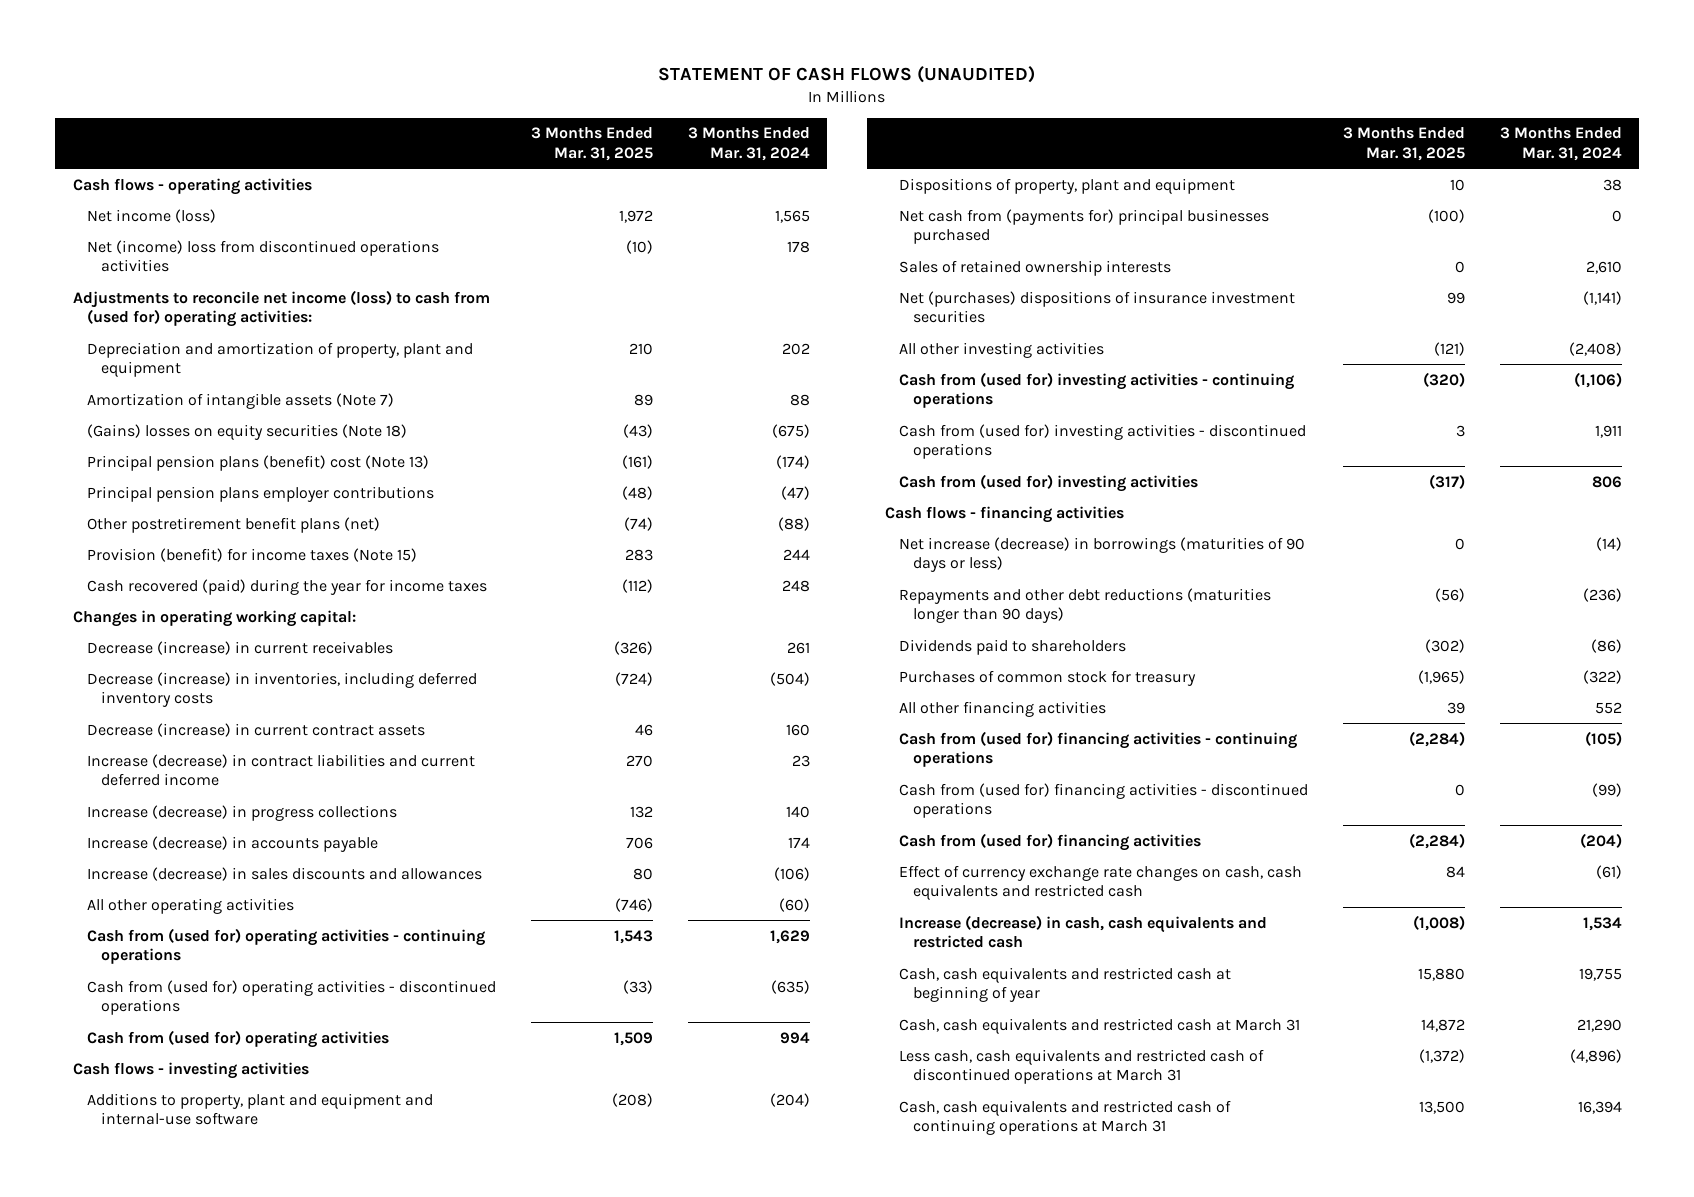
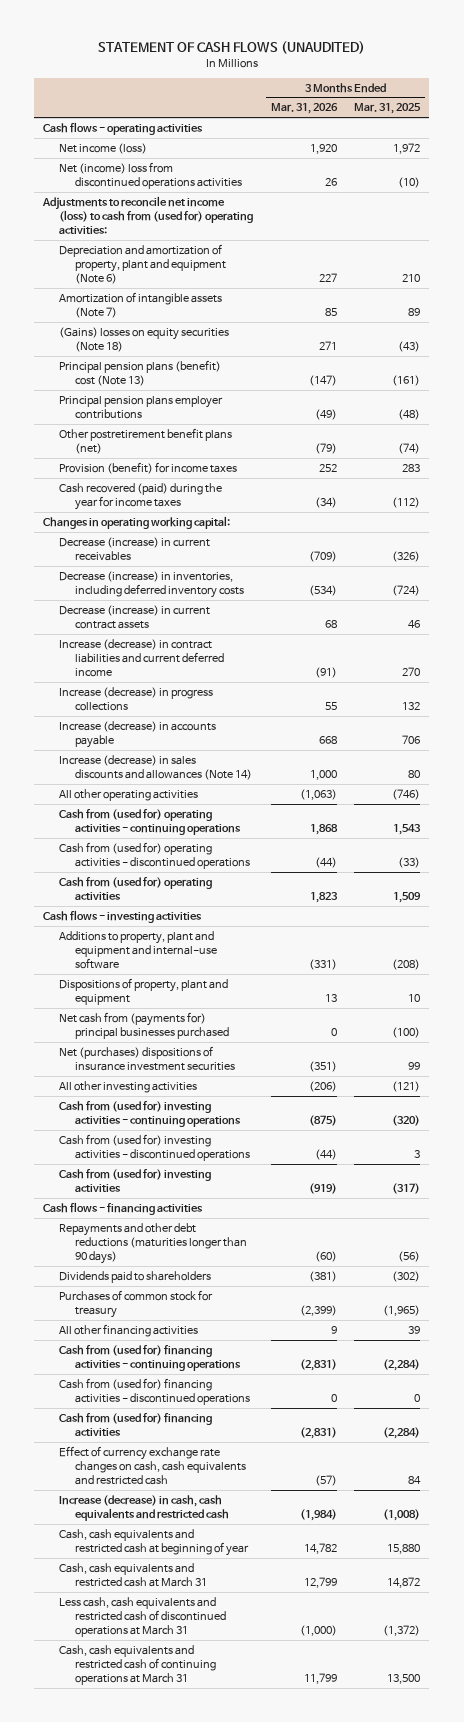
[687,127,810,161] 3 Months Ended Mar. 31, 2024 -> none
none -> [270,103,338,115] Mar. 31, 2026
[86,341,473,378] Depreciation and amortization of property, plant and equipment -> [59,243,227,285] Depreciation and amortization of property, plant and equipment (Note 6)
[86,547,417,562] Provision (benefit) for income taxes (Note 15) -> [59,461,238,474] Provision (benefit) for income taxes
[86,866,482,881] Increase (decrease) in sales discounts and allowances -> [59,754,253,781] Increase (decrease) in sales discounts and allowances (Note 14)
[898,259,1171,276] Sales of retained ownership interests -> none
[898,536,1305,573] Net increase (decrease) in borrowings (maturities of 90 days or less) -> none

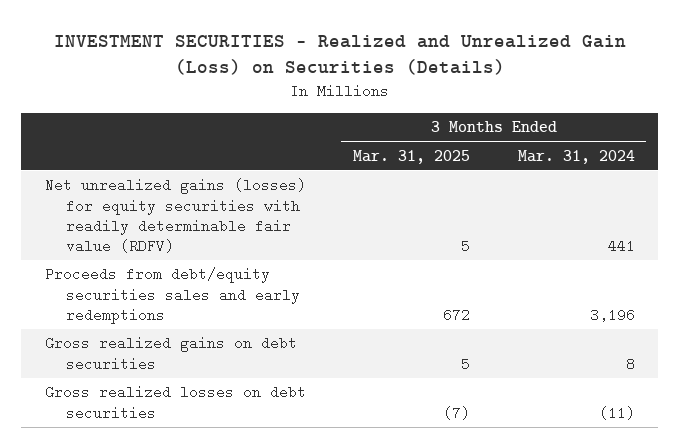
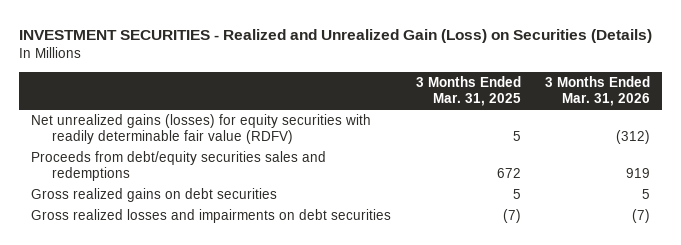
[517,149,635,164] Mar. 31, 2024 -> none
none -> [545,75,651,107] 3 Months Ended Mar. 31, 2026
[45,267,300,324] Proceeds from debt/equity securities sales and early redemptions -> [31,151,327,182] Proceeds from debt/equity securities sales and redemptions
[45,385,307,420] Gross realized losses on debt securities -> [31,209,392,224] Gross realized losses and impairments on debt securities

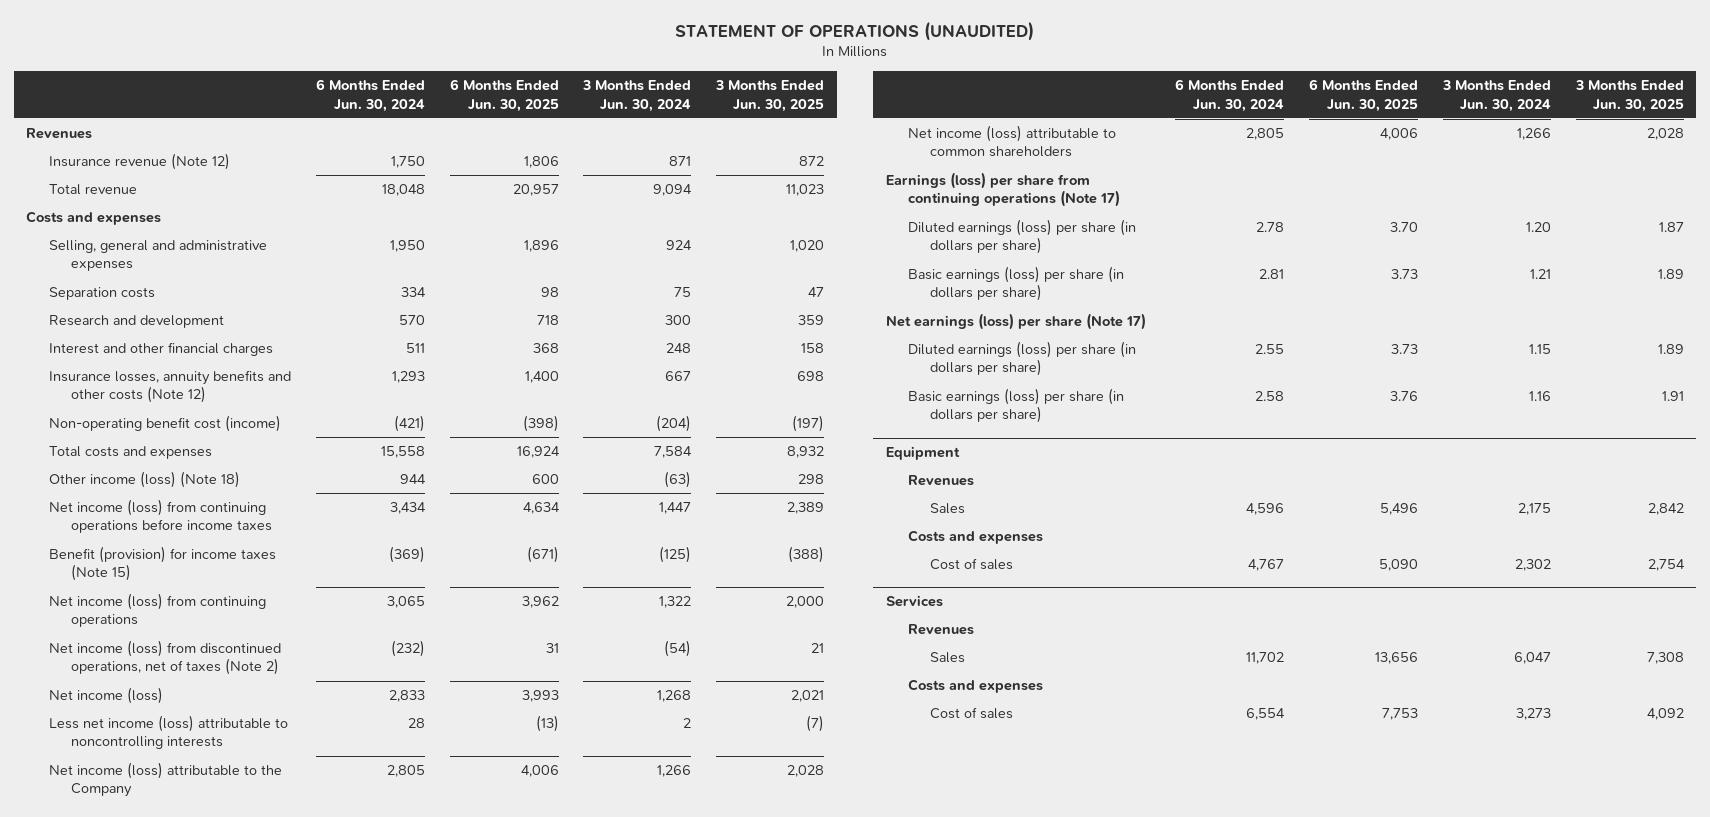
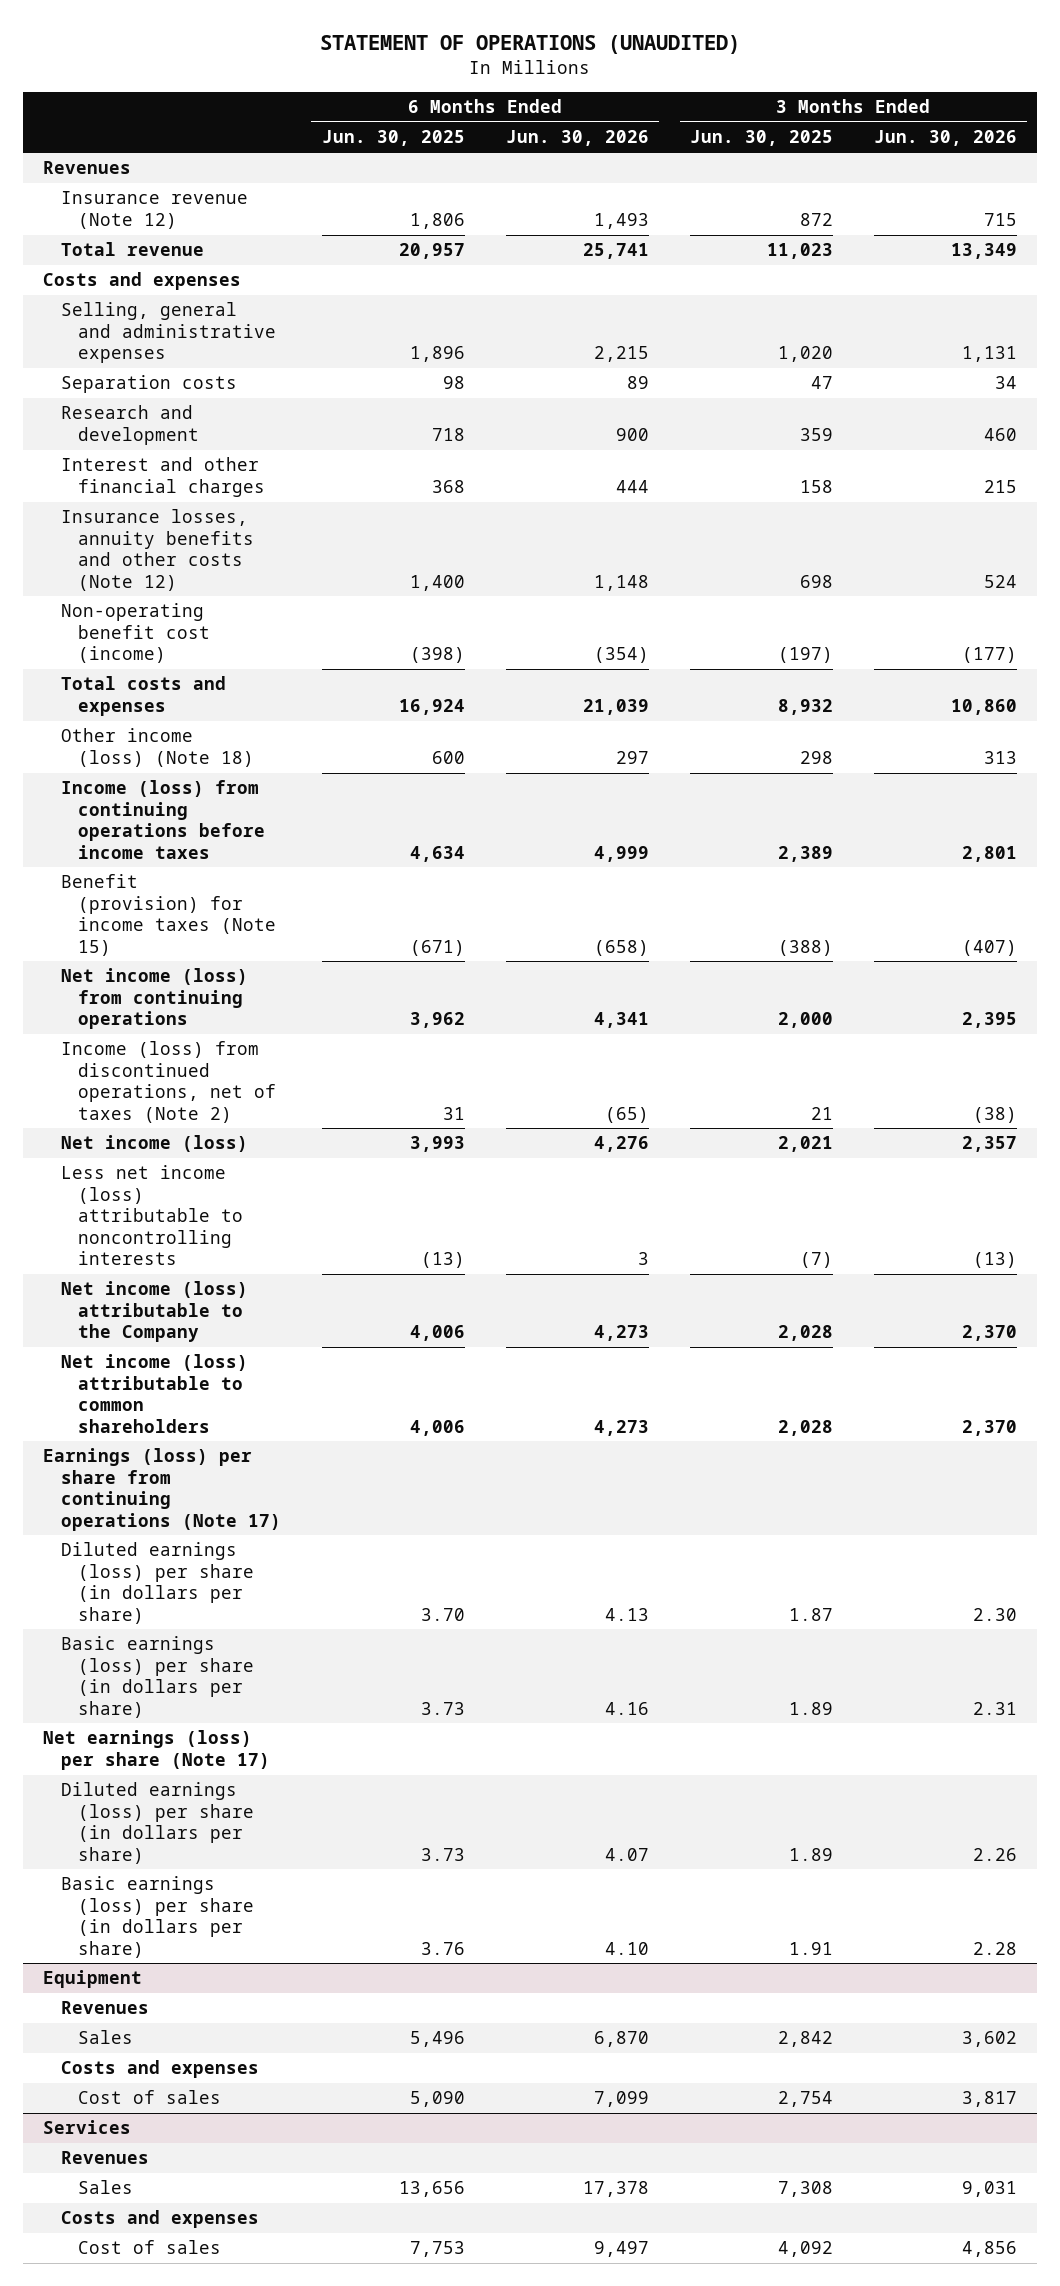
[315,79,425,112] 6 Months Ended Jun. 30, 2024 -> none
[582,80,692,112] 3 Months Ended Jun. 30, 2024 -> none
none -> [505,130,649,147] Jun. 30, 2026
none -> [873,130,1017,147] Jun. 30, 2026
[48,498,272,534] Net income (loss) from continuing operations before income taxes -> [60,780,265,859] Income (loss) from continuing operations before income taxes
[48,639,281,676] Net income (loss) from discontinued operations, net of taxes (Note 2) -> [60,1041,276,1123] Income (loss) from discontinued operations, net of taxes (Note 2)

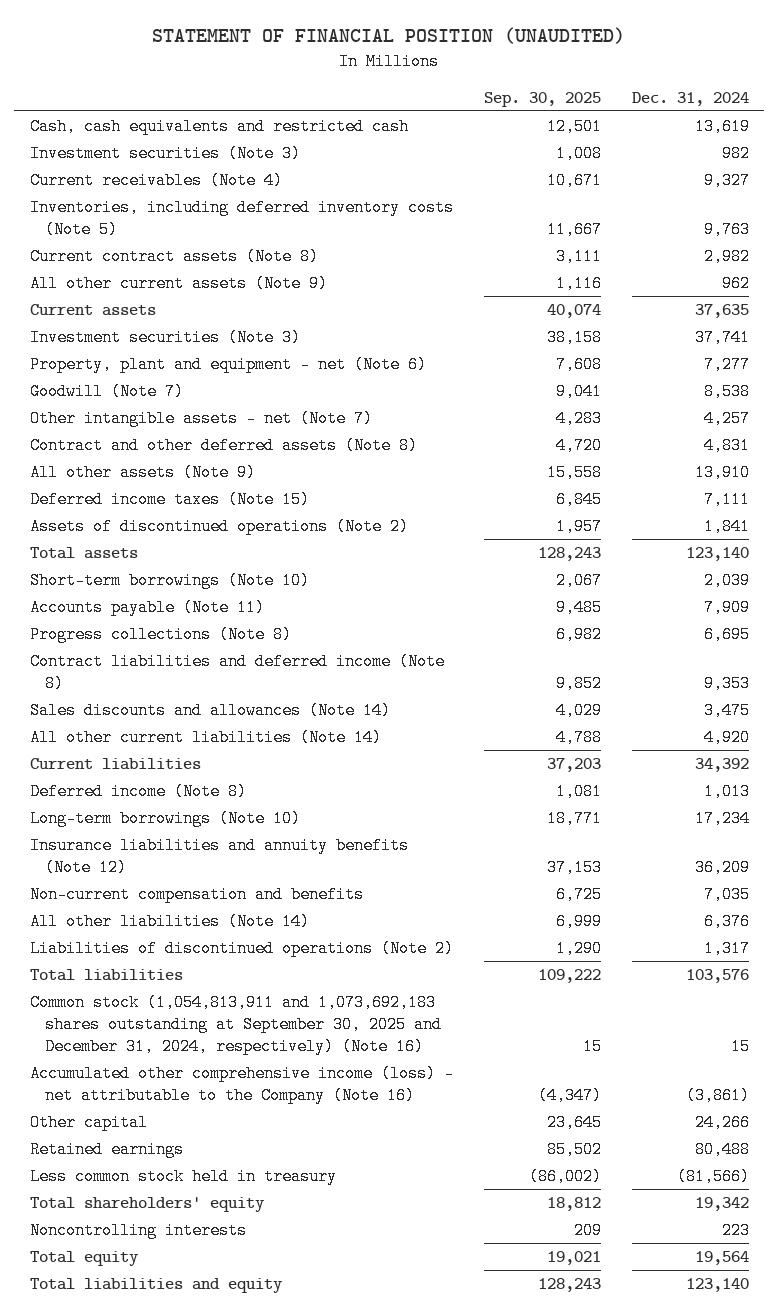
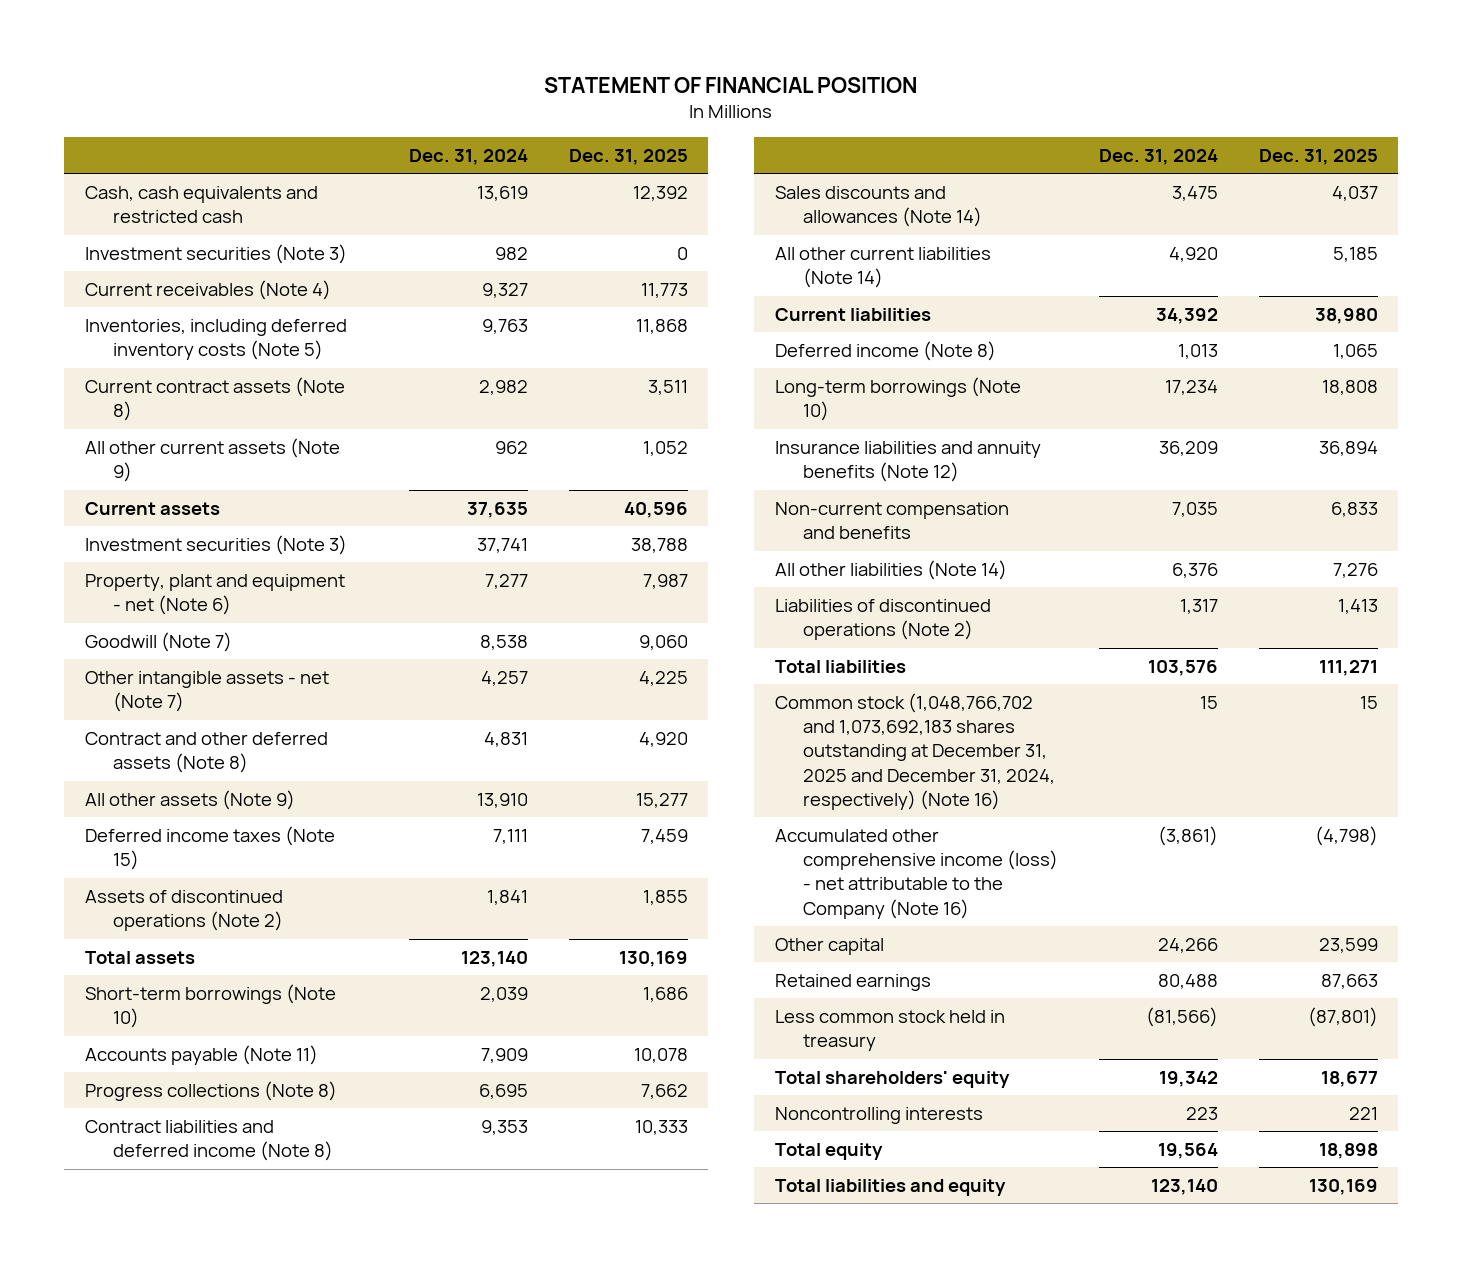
[152,26,626,44] STATEMENT OF FINANCIAL POSITION (UNAUDITED) -> [544,77,918,94] STATEMENT OF FINANCIAL POSITION
[483,91,601,107] Sep. 30, 2025 -> none
none -> [568,148,688,165] Dec. 31, 2025
[29,993,443,1055] Common stock (1,054,813,911 and 1,073,692,183 shares outstanding at September 30, 2025 and December 31, 2024, respectively) (Note 16) -> [774,693,1055,810] Common stock (1,048,766,702 and 1,073,692,183 shares outstanding at December 31, 2025 and December 31, 2024, respectively) (Note 16)

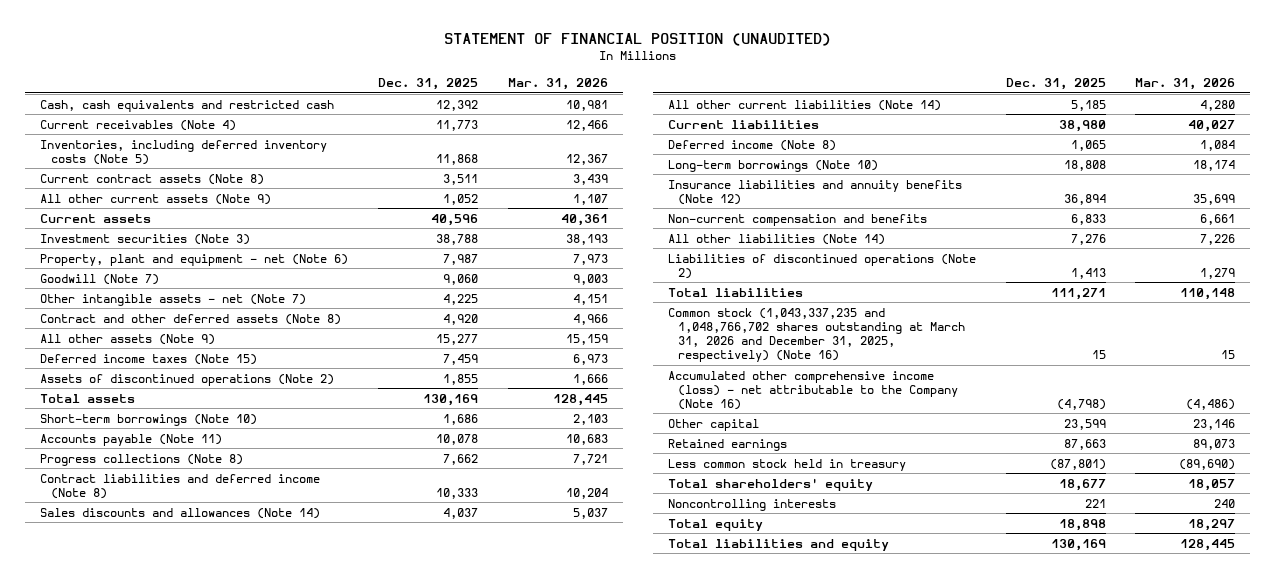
[544,77,918,94] STATEMENT OF FINANCIAL POSITION -> [443,33,831,47] STATEMENT OF FINANCIAL POSITION (UNAUDITED)
[408,148,528,165] Dec. 31, 2024 -> none
none -> [507,78,608,91] Mar. 31, 2026
[84,244,347,265] Investment securities (Note 3) -> none
[774,693,1055,810] Common stock (1,048,766,702 and 1,073,692,183 shares outstanding at December 31, 2025 and December 31, 2024, respectively) (Note 16) -> [667,307,966,363] Common stock (1,043,337,235 and 1,048,766,702 shares outstanding at March 31, 2026 and December 31, 2025, respectively) (Note 16)

